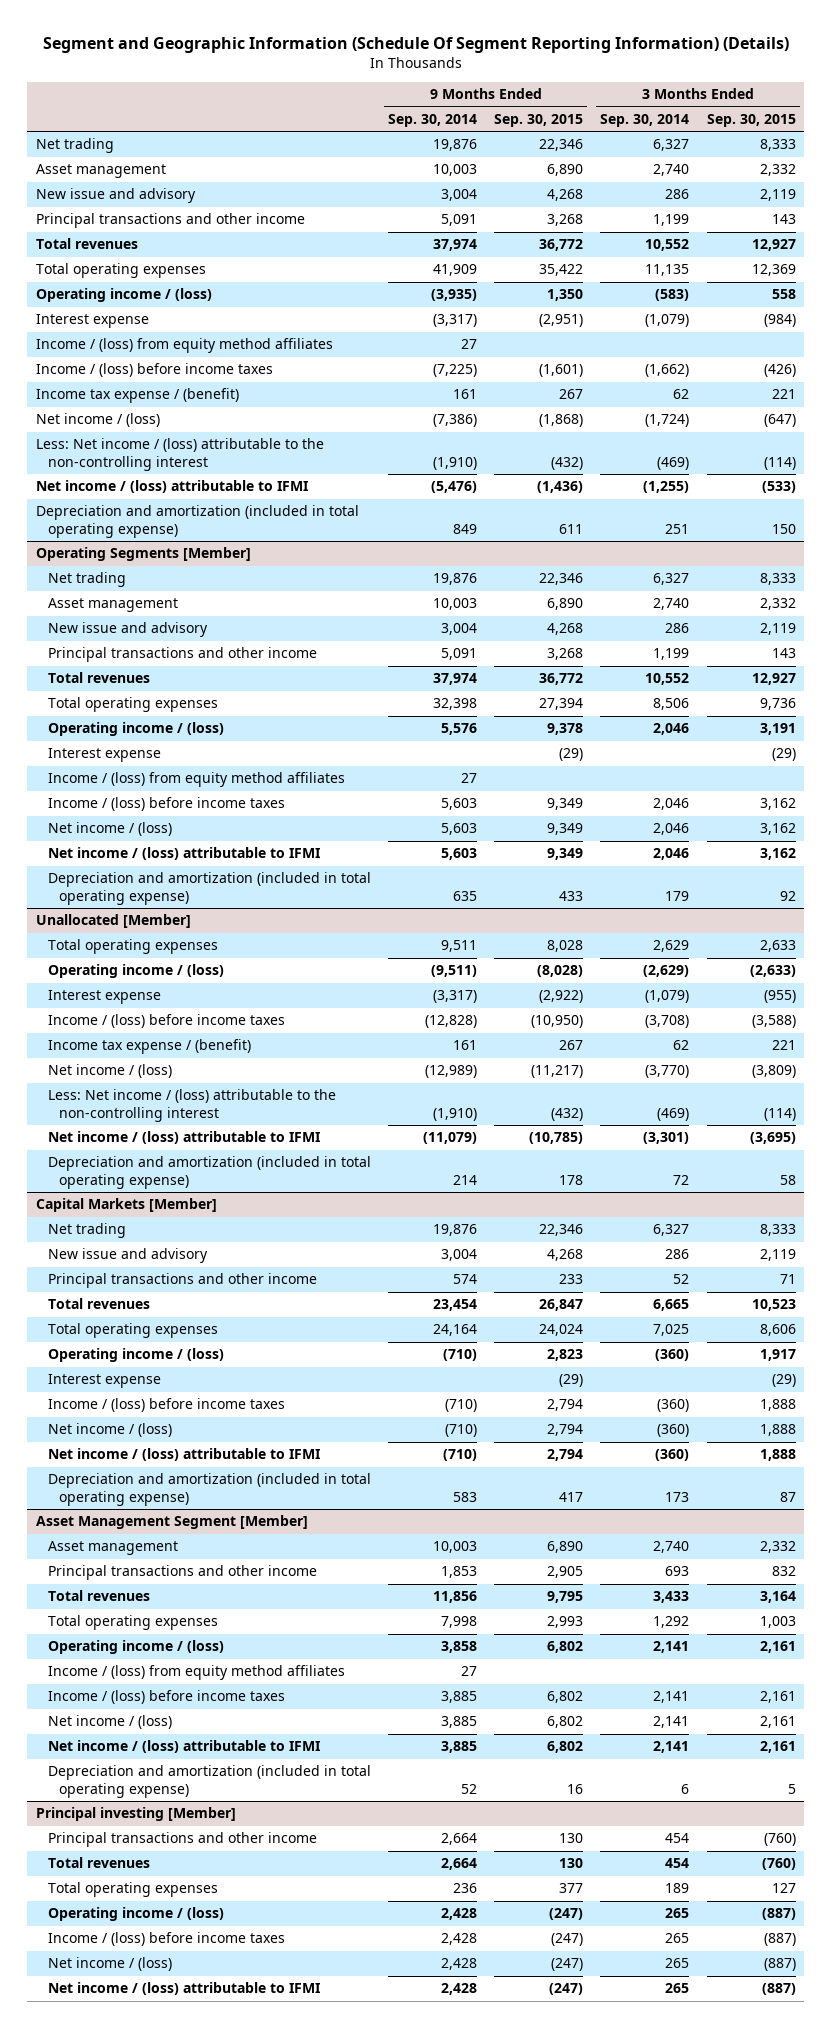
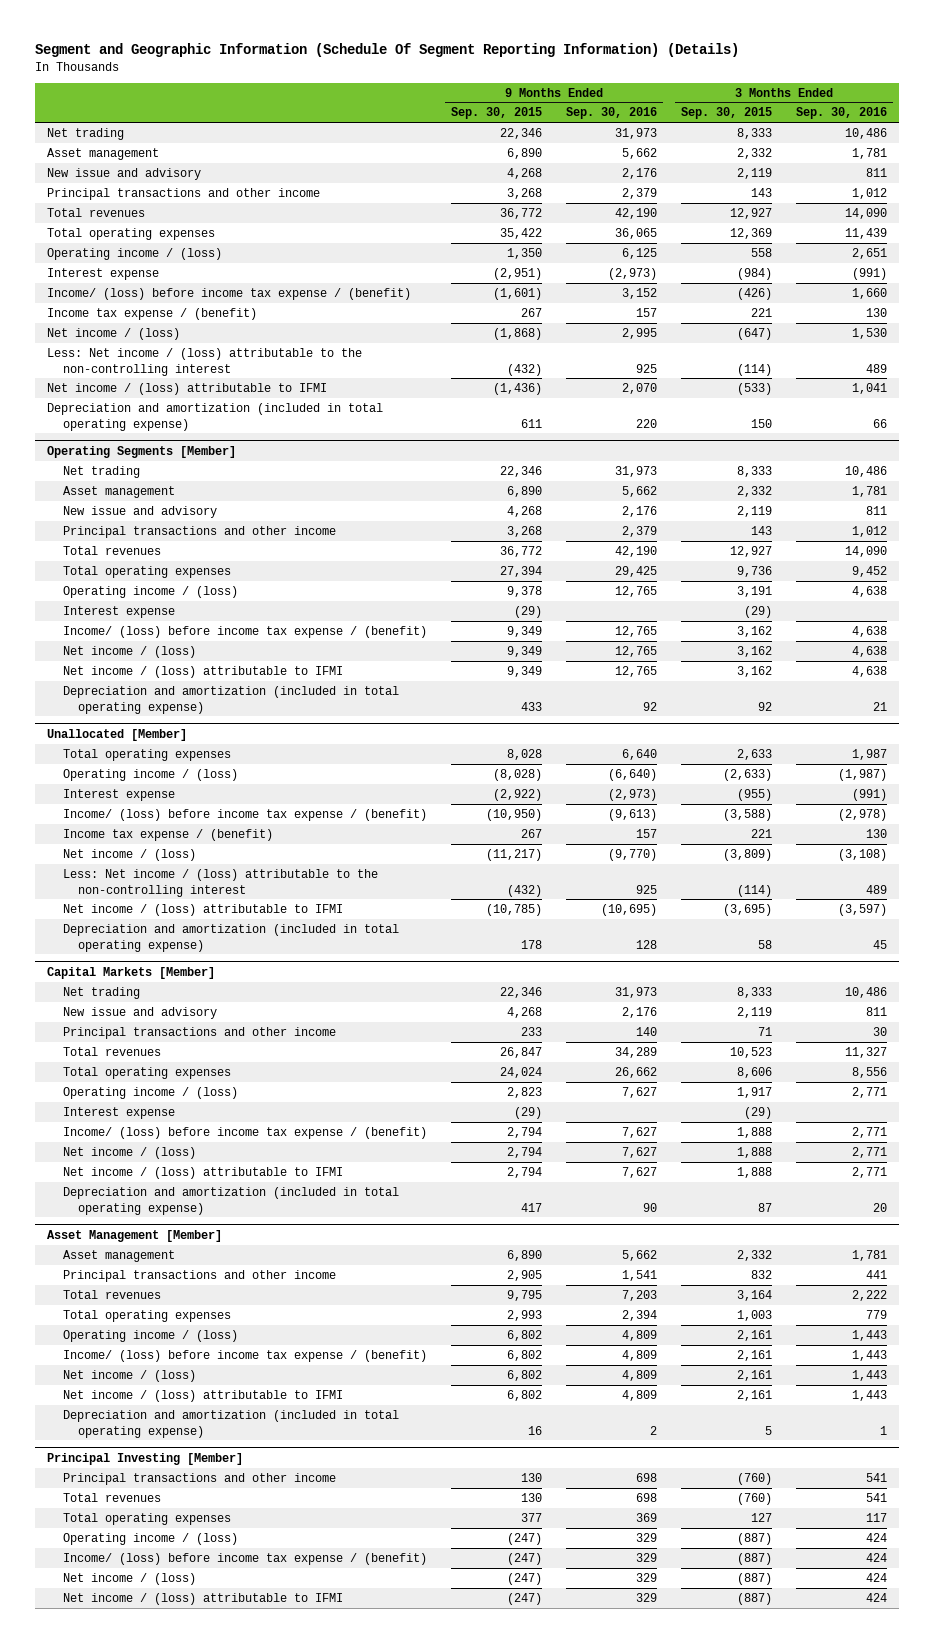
[387,113,477,127] Sep. 30, 2014 -> none
[600,113,690,127] Sep. 30, 2014 -> none
none -> [565,107,657,120] Sep. 30, 2016
none -> [796,107,888,120] Sep. 30, 2016
[36,338,334,354] Income / (loss) from equity method affiliates -> none
[36,363,274,378] Income / (loss) before income taxes -> [47,287,412,300] Income/ (loss) before income tax expense / (benefit)
[47,772,345,788] Income / (loss) from equity method affiliates -> none
[47,797,285,812] Income / (loss) before income taxes -> [62,625,427,638] Income/ (loss) before income tax expense / (benefit)
[47,1014,285,1029] Income / (loss) before income taxes -> [62,808,427,821] Income/ (loss) before income tax expense / (benefit)
[47,1398,285,1413] Income / (loss) before income taxes -> [62,1126,427,1139] Income/ (loss) before income tax expense / (benefit)
[36,1515,309,1530] Asset Management Segment [Member] -> [47,1229,223,1242] Asset Management [Member]
[47,1665,345,1681] Income / (loss) from equity method affiliates -> none
[47,1690,285,1705] Income / (loss) before income taxes -> [62,1349,427,1362] Income/ (loss) before income tax expense / (benefit)
[36,1807,237,1822] Principal investing [Member] -> [47,1452,244,1465] Principal Investing [Member]
[47,1932,285,1947] Income / (loss) before income taxes -> [62,1552,427,1565] Income/ (loss) before income tax expense / (benefit)

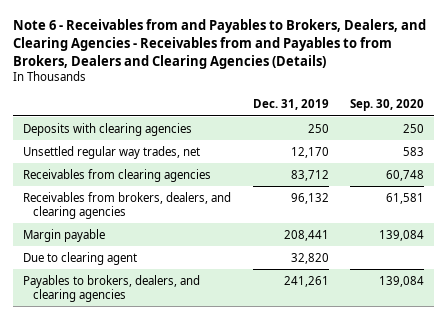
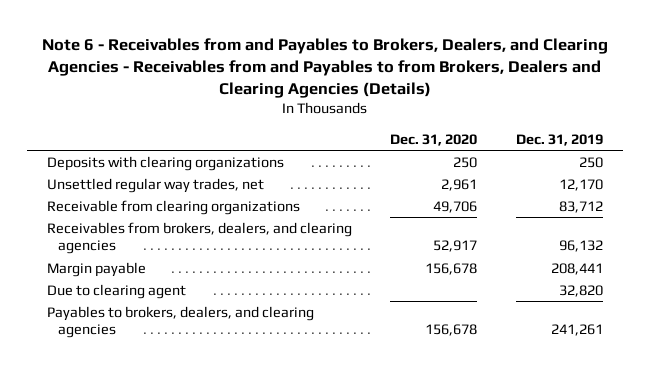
[349,99,424,112] Sep. 30, 2020 -> none
none -> [390,133,478,146] Dec. 31, 2020
[23,122,193,136] Deposits with clearing agencies -> [46,155,284,171] Deposits with clearing organizations
[23,168,212,182] Receivables from clearing agencies -> [46,199,300,215] Receivable from clearing organizations

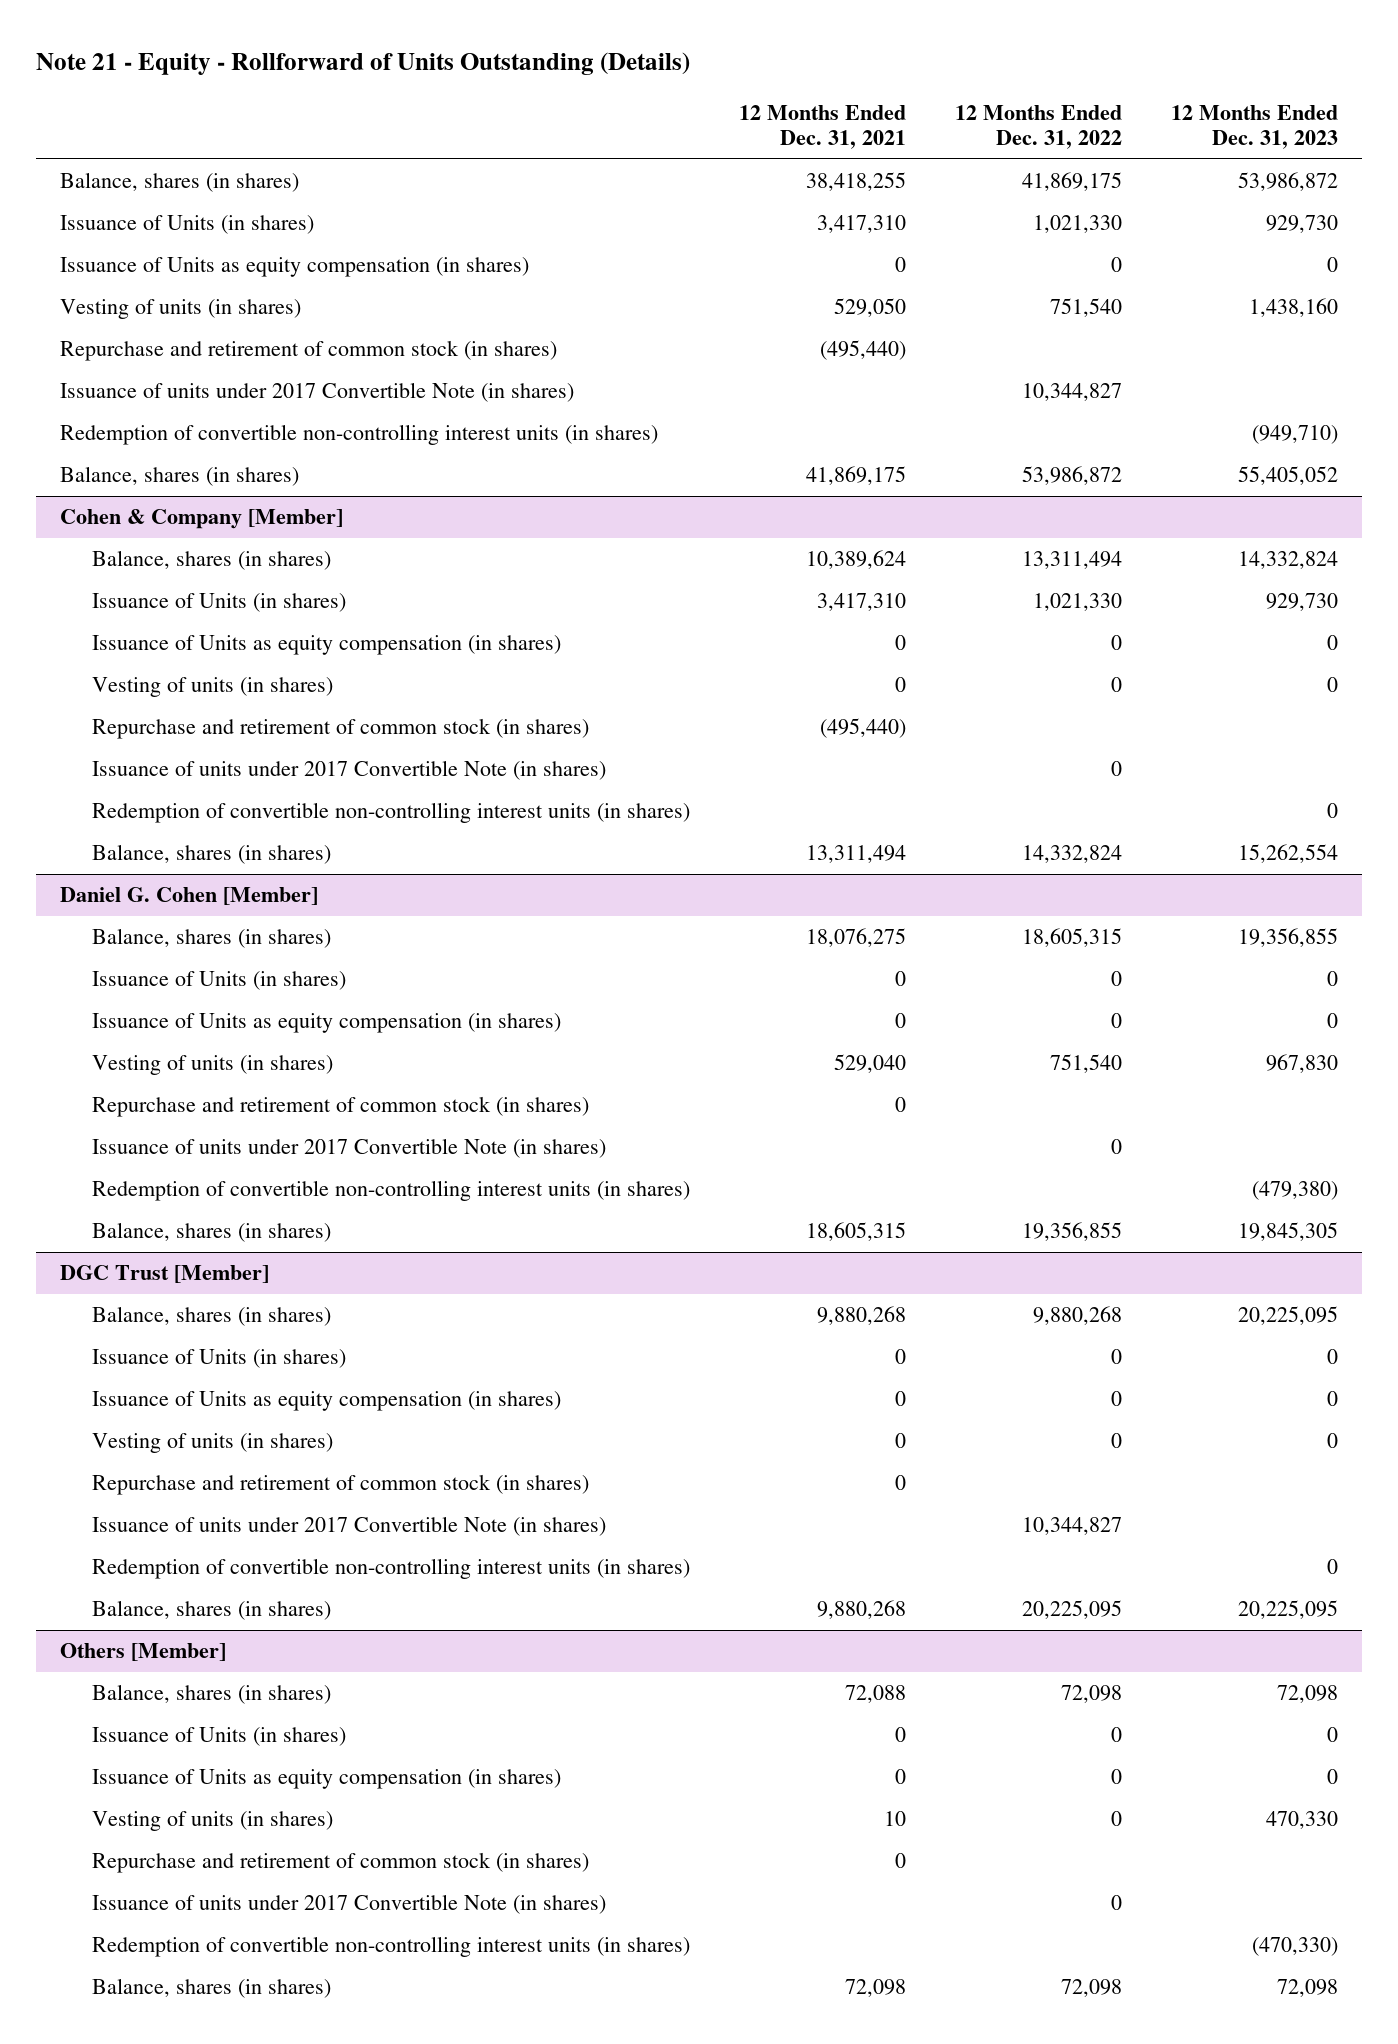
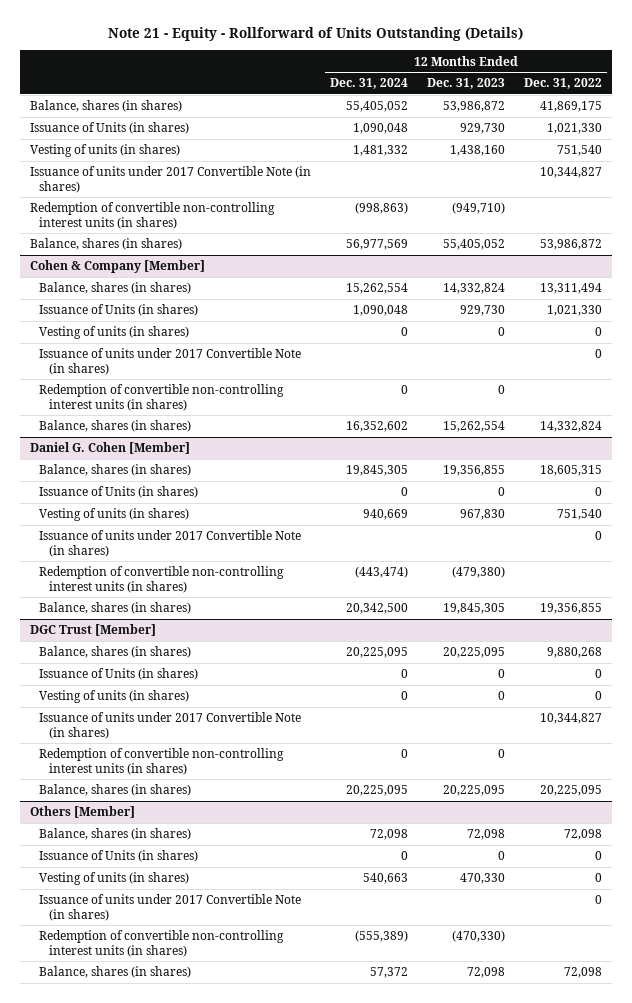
[738,104,906,150] 12 Months Ended Dec. 31, 2021 -> none
none -> [329,78,408,90] Dec. 31, 2024
[60,257,530,278] Issuance of Units as equity compensation (in shares) -> none
[60,340,558,362] Repurchase and retirement of common stock (in shares) -> none
[91,635,561,656] Issuance of Units as equity compensation (in shares) -> none
[91,718,589,740] Repurchase and retirement of common stock (in shares) -> none
[91,1013,561,1034] Issuance of Units as equity compensation (in shares) -> none
[91,1096,589,1118] Repurchase and retirement of common stock (in shares) -> none
[91,1391,561,1412] Issuance of Units as equity compensation (in shares) -> none
[91,1474,589,1496] Repurchase and retirement of common stock (in shares) -> none
[91,1769,561,1790] Issuance of Units as equity compensation (in shares) -> none
[91,1852,589,1874] Repurchase and retirement of common stock (in shares) -> none

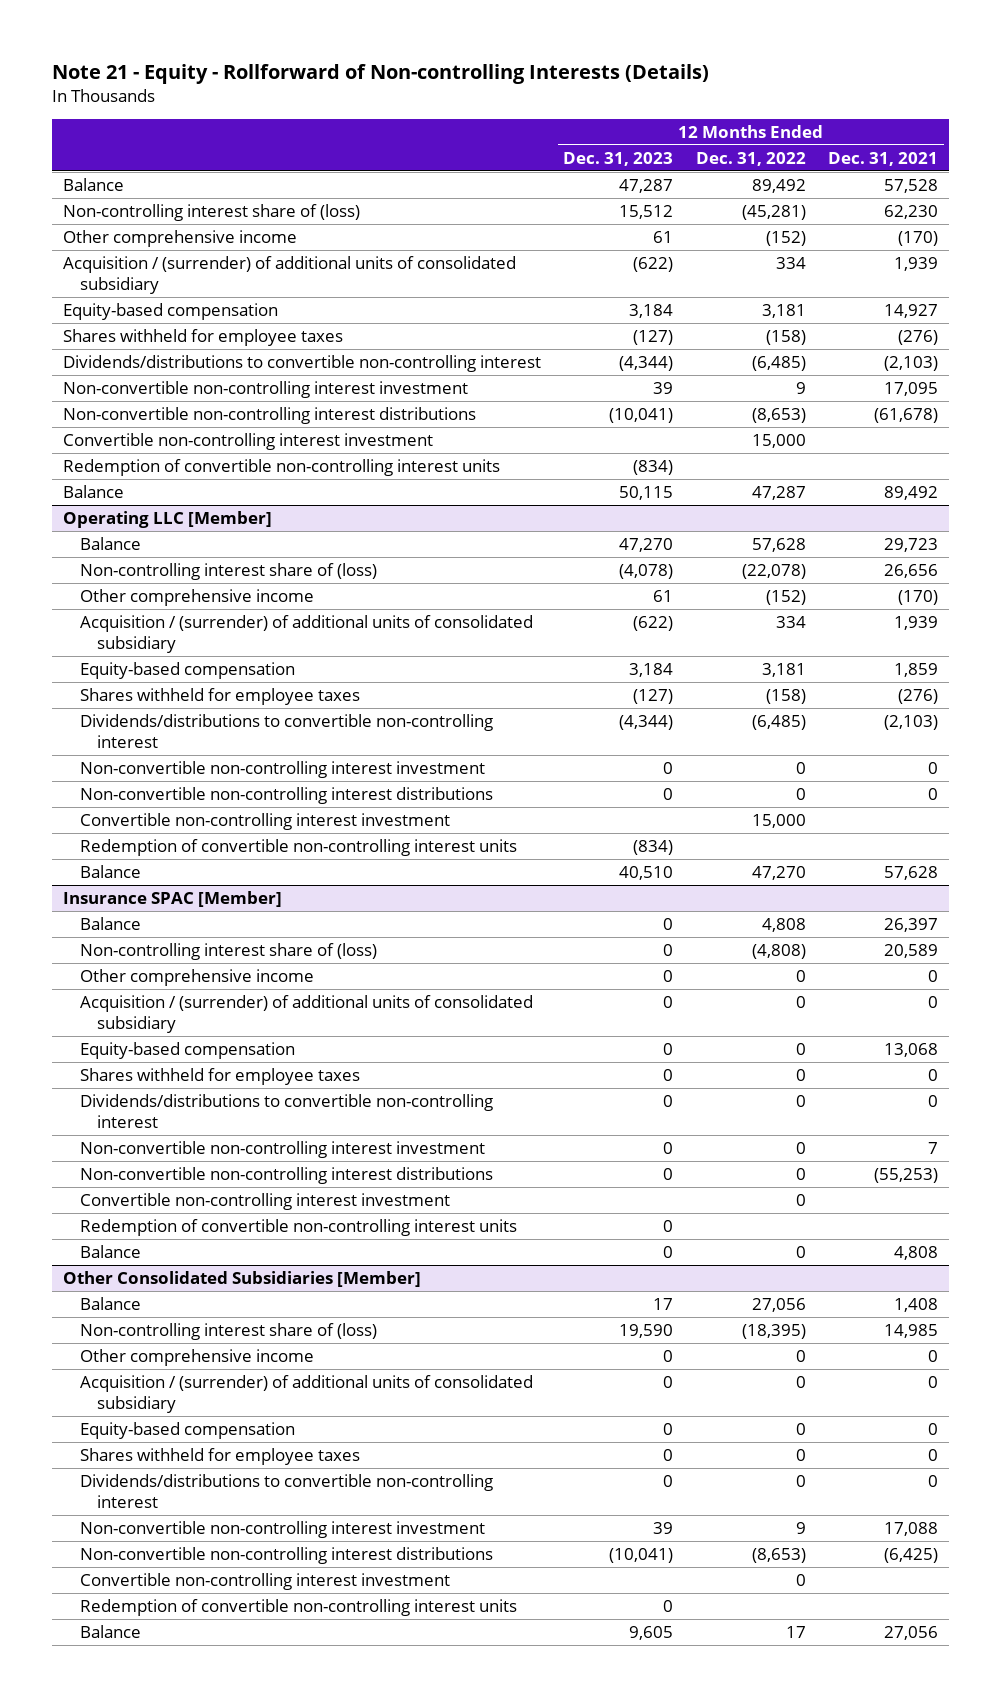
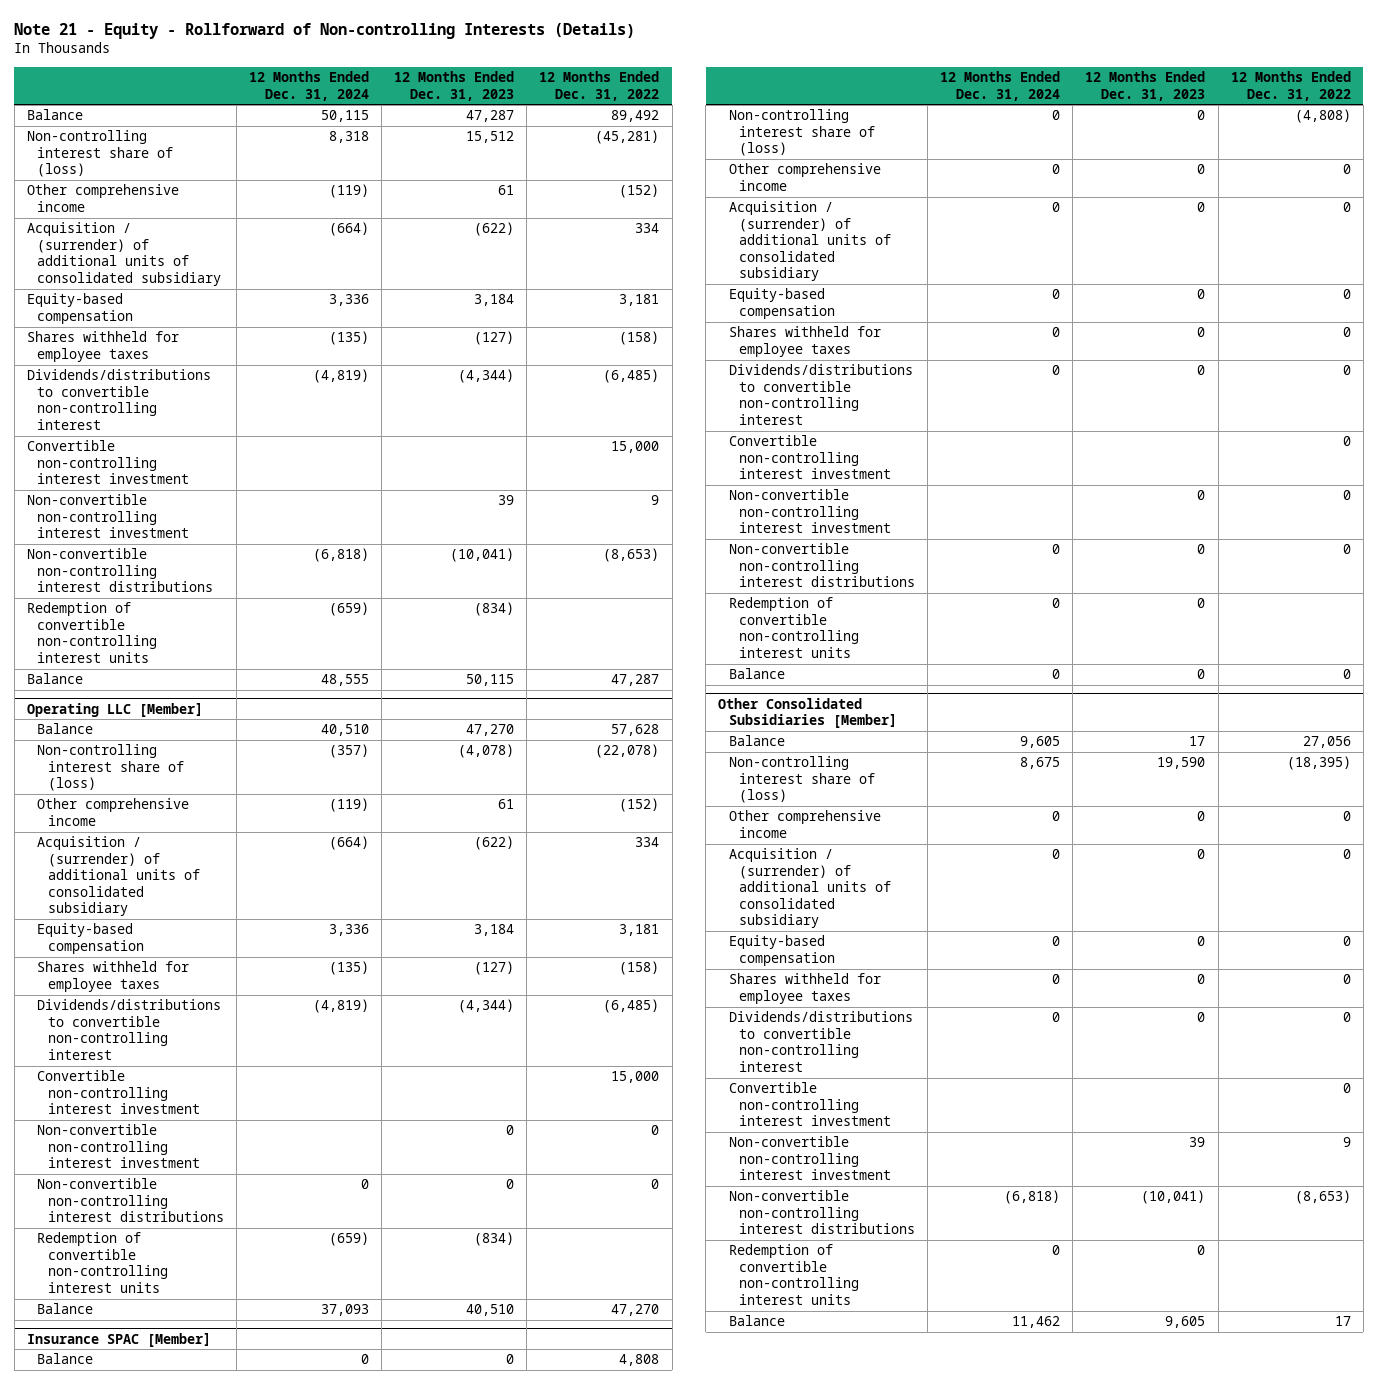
[827,151,938,166] Dec. 31, 2021 -> none
none -> [248,71,369,101] 12 Months Ended Dec. 31, 2024
[63,432,434,450] Convertible non-controlling interest investment -> [27,440,190,485] Convertible non-controlling interest investment
[80,812,451,830] Convertible non-controlling interest investment -> [37,1070,200,1115] Convertible non-controlling interest investment
[80,1192,451,1210] Convertible non-controlling interest investment -> [728,435,891,480] Convertible non-controlling interest investment
[80,1572,451,1590] Convertible non-controlling interest investment -> [728,1082,891,1127] Convertible non-controlling interest investment

